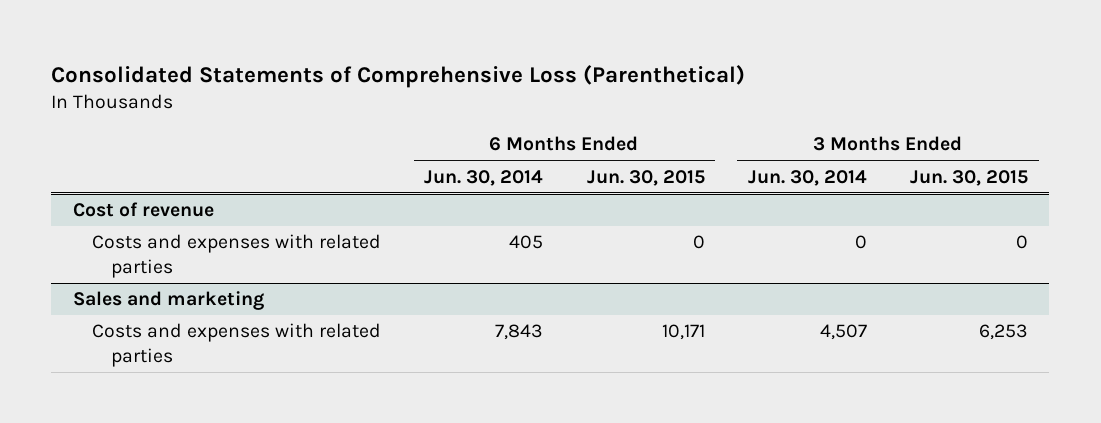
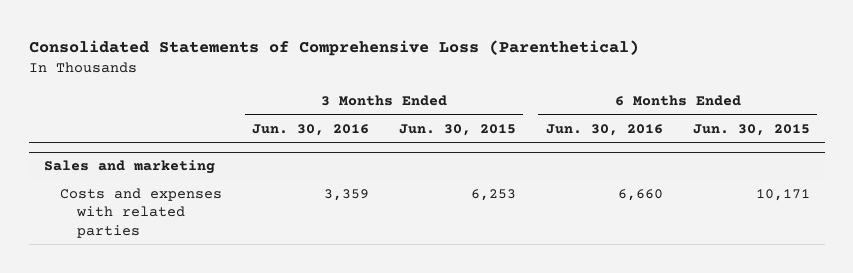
[424,169,544,186] Jun. 30, 2014 -> none
[747,169,867,186] Jun. 30, 2014 -> none
none -> [252,123,370,136] Jun. 30, 2016
none -> [545,123,663,136] Jun. 30, 2016
[72,202,214,218] Cost of revenue -> none
[92,234,382,279] Costs and expenses with related parties -> none

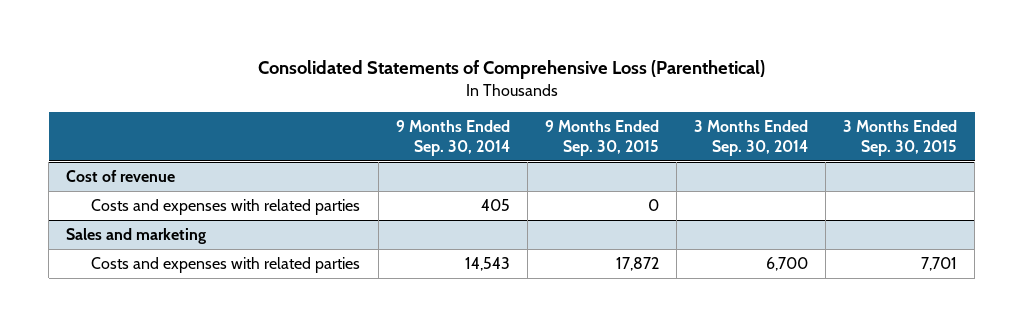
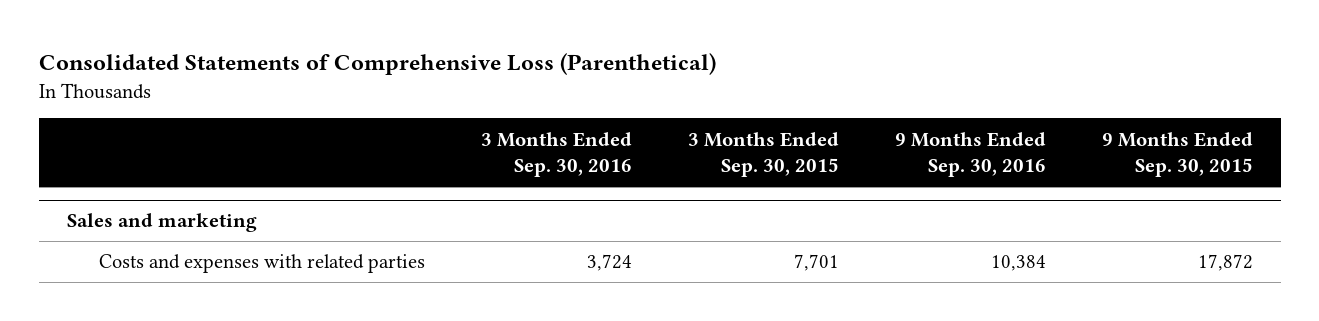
[395,120,510,156] 9 Months Ended Sep. 30, 2014 -> none
[693,120,808,156] 3 Months Ended Sep. 30, 2014 -> none
none -> [480,131,632,178] 3 Months Ended Sep. 30, 2016
none -> [894,131,1046,178] 9 Months Ended Sep. 30, 2016
[66,170,176,183] Cost of revenue -> none
[91,199,361,216] Costs and expenses with related parties -> none

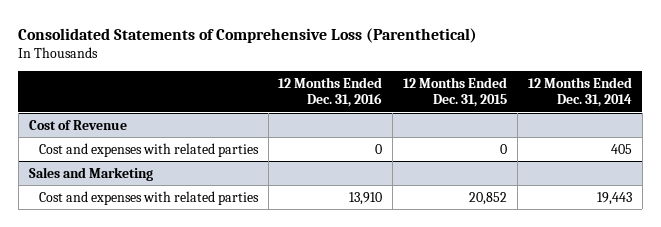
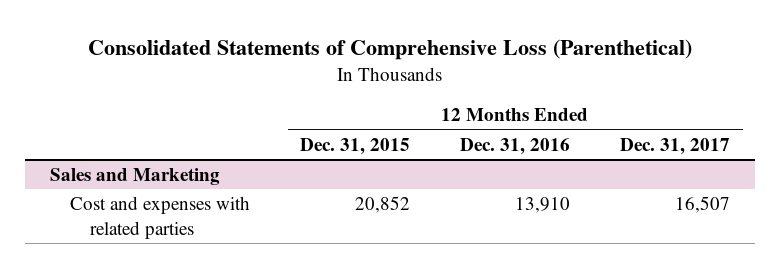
[527,77,632,108] 12 Months Ended Dec. 31, 2014 -> none
none -> [620,137,731,155] Dec. 31, 2017
[28,119,127,130] Cost of Revenue -> none
[38,142,259,157] Cost and expenses with related parties -> none

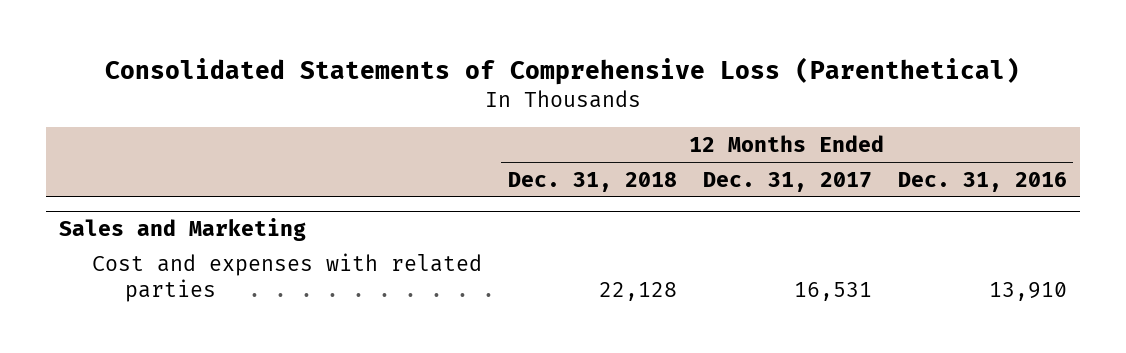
[300,137,411,155] Dec. 31, 2015 -> none
none -> [507,171,677,192] Dec. 31, 2018
[675,196,731,214] 16,507 -> [793,282,872,302] 16,531

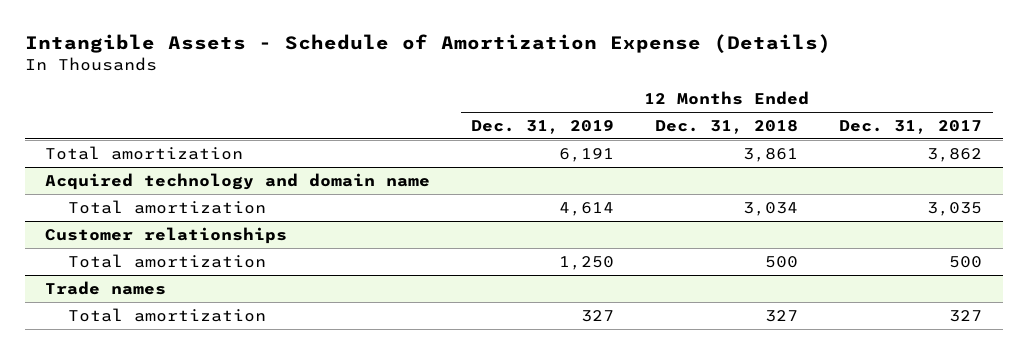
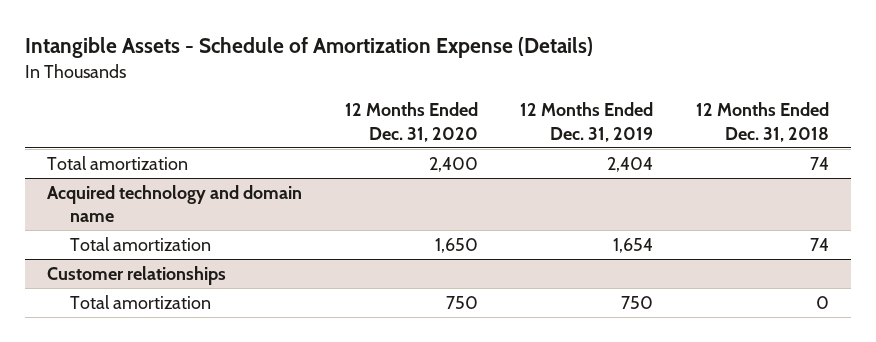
[839,119,983,134] Dec. 31, 2017 -> none
none -> [344,102,478,142] 12 Months Ended Dec. 31, 2020
[559,147,615,162] 6,191 -> [607,156,654,172] 2,404
[743,147,799,162] 3,861 -> [810,156,830,170] 74
[559,201,615,216] 4,614 -> [613,237,654,253] 1,654
[743,201,799,216] 3,034 -> [810,237,830,251] 74
[45,280,167,295] Trade names -> none
[67,307,266,322] Total amortization -> none
[559,255,615,270] 1,250 -> [621,295,654,309] 750
[765,255,799,268] 500 -> [816,295,830,309] 0

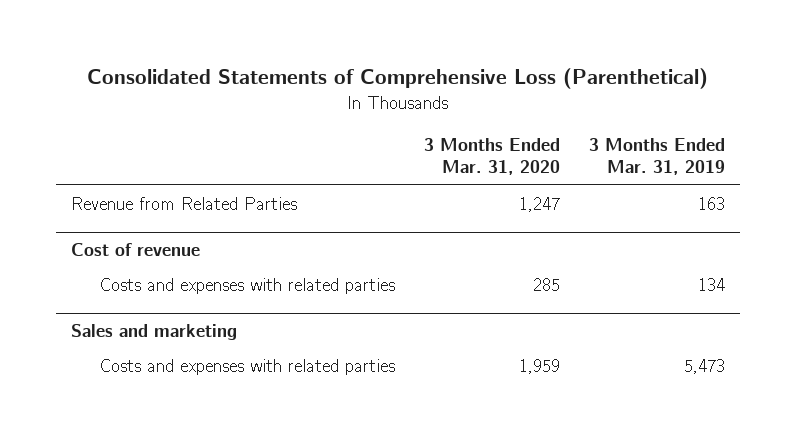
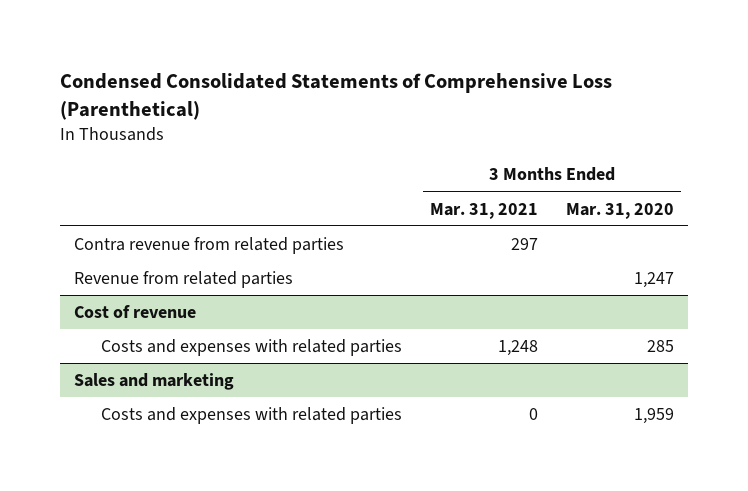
[87,68,709,90] Consolidated Statements of Comprehensive Loss (Parenthetical) -> [60,73,613,120] Condensed Consolidated Statements of Comprehensive Loss (Parenthetical)
[589,137,726,176] 3 Months Ended Mar. 31, 2019 -> none
none -> [430,202,539,219] Mar. 31, 2021
none -> [74,236,345,254] Contra revenue from related parties
[70,196,297,210] Revenue from Related Parties -> [74,270,294,288] Revenue from related parties

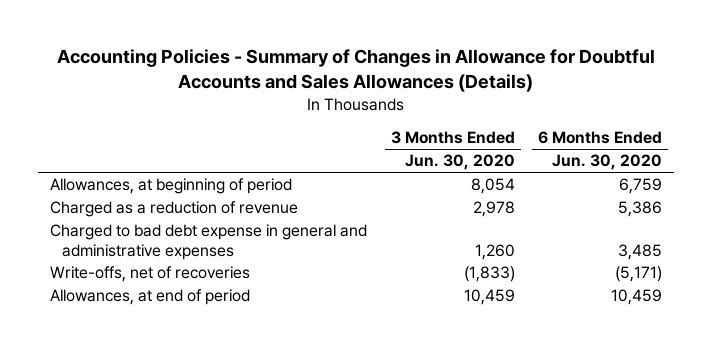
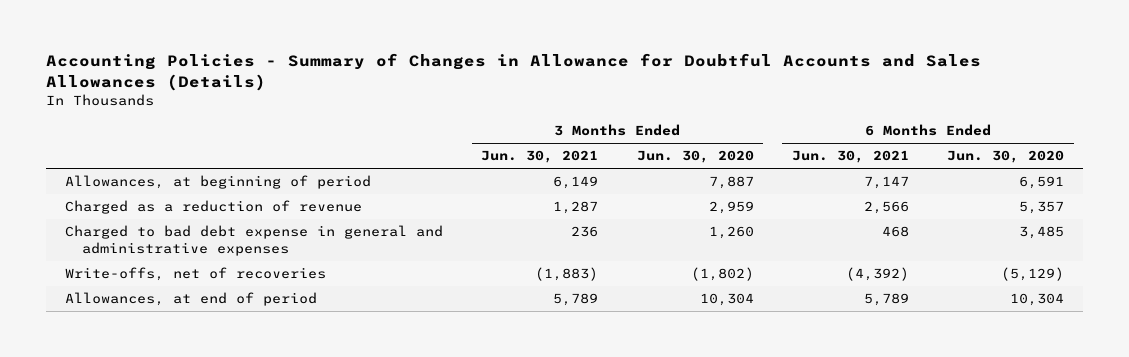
none -> [481,150,599,164] Jun. 30, 2021
none -> [791,150,909,164] Jun. 30, 2021
[470,178,515,195] 8,054 -> [708,176,754,190] 7,887
[619,178,663,195] 6,759 -> [1019,176,1065,190] 6,591
[472,201,515,218] 2,978 -> [708,201,754,215] 2,959
[618,201,663,218] 5,386 -> [1019,201,1065,215] 5,357
[463,266,515,283] (1,833) -> [690,267,754,282] (1,802)
[615,266,663,283] (5,171) -> [1001,267,1065,282] (5,129)
[463,289,515,306] 10,459 -> [699,293,754,307] 10,304
[611,289,663,306] 10,459 -> [1010,293,1065,307] 10,304

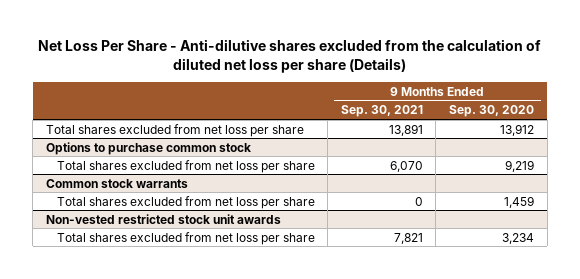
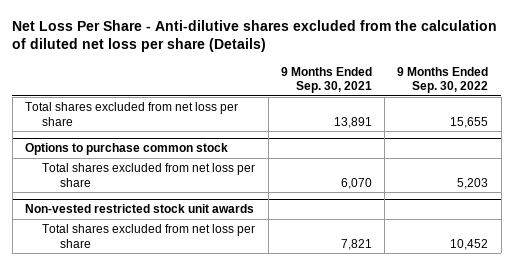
[449,105,535,118] Sep. 30, 2020 -> none
none -> [397,66,489,93] 9 Months Ended Sep. 30, 2022
[45,178,188,188] Common stock warrants -> none
[56,195,315,209] Total shares excluded from net loss per share -> none

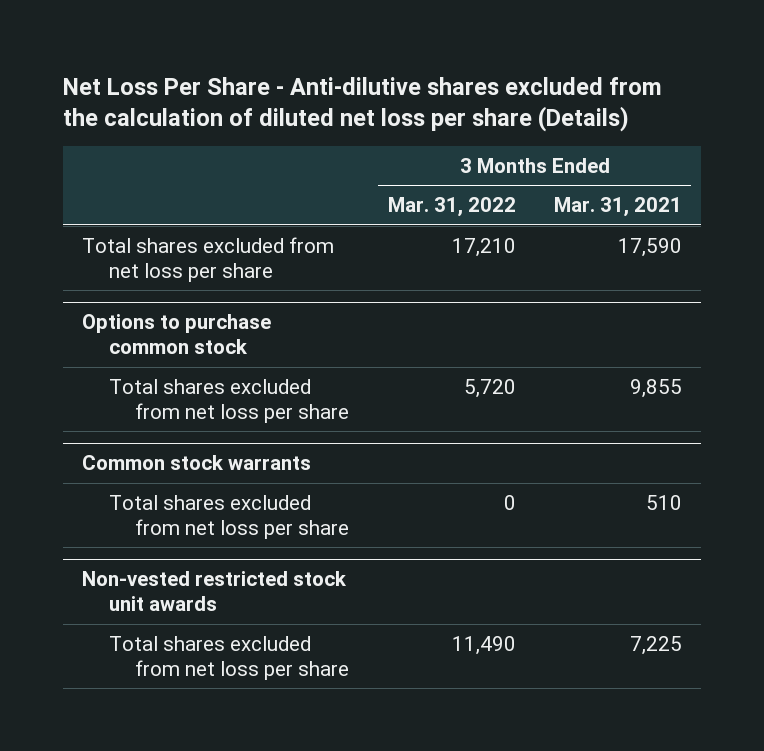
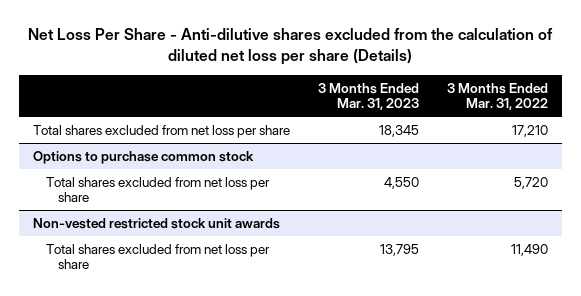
[553,197,682,218] Mar. 31, 2021 -> none
none -> [317,82,419,111] 3 Months Ended Mar. 31, 2023
[82,455,312,471] Common stock warrants -> none
[108,494,350,539] Total shares excluded from net loss per share -> none

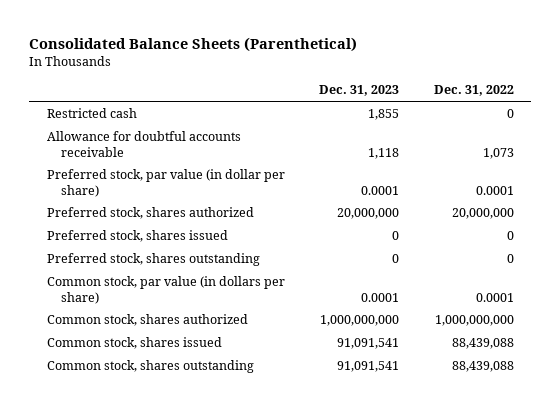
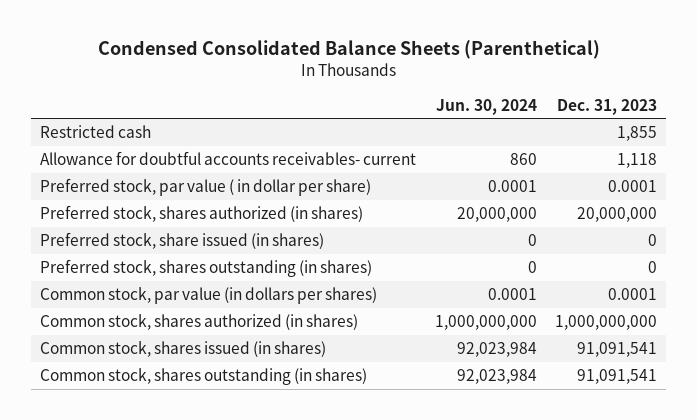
[29,36,358,52] Consolidated Balance Sheets (Parenthetical) -> [97,40,600,60] Condensed Consolidated Balance Sheets (Parenthetical)
[433,85,514,97] Dec. 31, 2022 -> none
none -> [435,98,537,115] Jun. 30, 2024
[46,130,241,157] Allowance for doubtful accounts receivable -> [40,151,417,166] Allowance for doubtful accounts receivables- current
[46,168,285,197] Preferred stock, par value (in dollar per share) -> [40,178,372,197] Preferred stock, par value ( in dollar per share)
[46,206,254,219] Preferred stock, shares authorized -> [40,205,364,223] Preferred stock, shares authorized (in shares)
[46,229,228,242] Preferred stock, shares issued -> [40,232,325,250] Preferred stock, share issued (in shares)
[46,252,260,266] Preferred stock, shares outstanding -> [40,259,373,278] Preferred stock, shares outstanding (in shares)
[46,275,285,304] Common stock, par value (in dollars per share) -> [40,287,378,305] Common stock, par value (in dollars per shares)
[46,313,248,326] Common stock, shares authorized -> [40,314,359,331] Common stock, shares authorized (in shares)
[46,336,222,349] Common stock, shares issued -> [40,341,327,358] Common stock, shares issued (in shares)
[46,359,254,373] Common stock, shares outstanding -> [40,368,368,386] Common stock, shares outstanding (in shares)

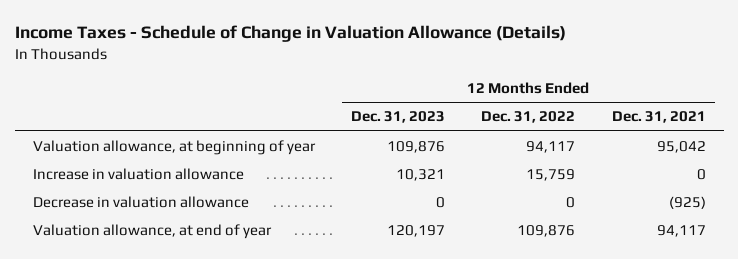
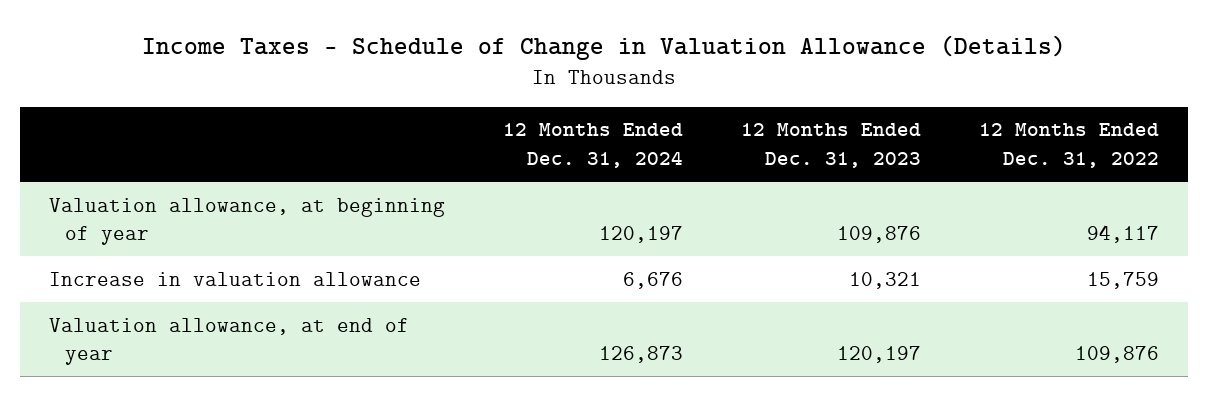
[611,111,706,124] Dec. 31, 2021 -> none
none -> [503,123,684,169] 12 Months Ended Dec. 31, 2024
[32,196,249,209] Decrease in valuation allowance -> none

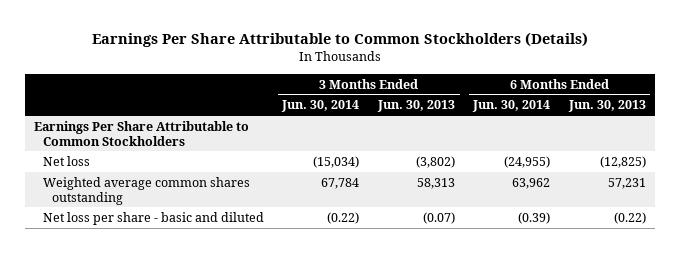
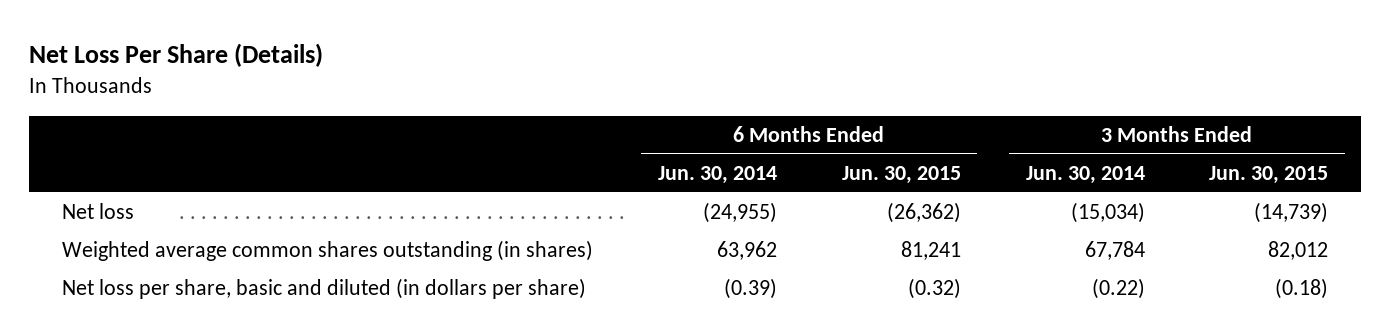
[91,32,588,48] Earnings Per Share Attributable to Common Stockholders (Details) -> [29,43,324,68] Net Loss Per Share (Details)
[376,100,455,113] Jun. 30, 2013 -> none
[567,100,646,113] Jun. 30, 2013 -> none
none -> [841,166,961,185] Jun. 30, 2015
none -> [1209,166,1329,185] Jun. 30, 2015
[34,120,250,146] Earnings Per Share Attributable to Common Stockholders -> none
[43,176,251,205] Weighted average common shares outstanding -> [61,240,593,262] Weighted average common shares outstanding (in shares)
[43,211,265,225] Net loss per share - basic and diluted -> [61,278,586,300] Net loss per share, basic and diluted (in dollars per share)

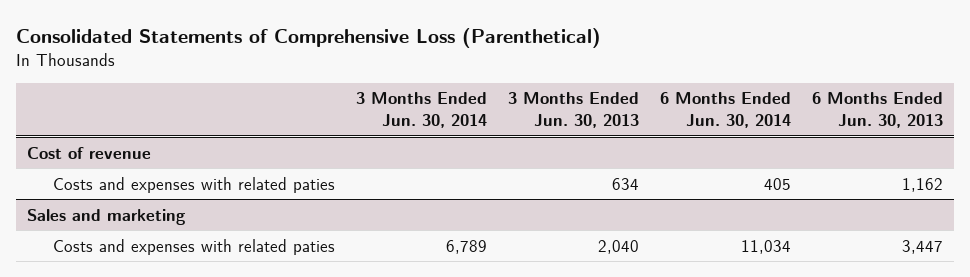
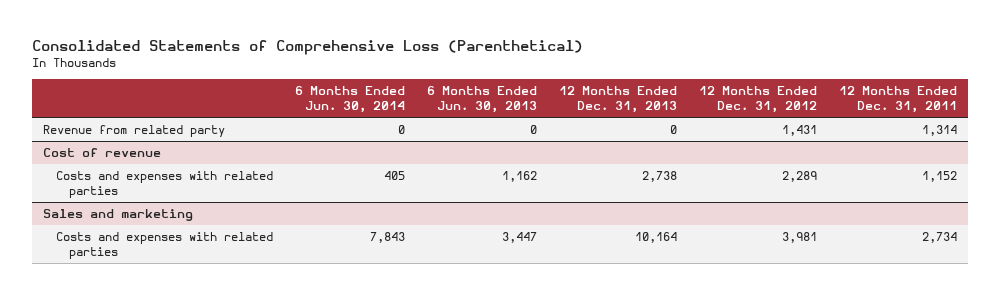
[356,92,488,129] 3 Months Ended Jun. 30, 2014 -> none
[508,92,640,129] 3 Months Ended Jun. 30, 2013 -> none
none -> [558,86,677,114] 12 Months Ended Dec. 31, 2013
none -> [698,86,817,114] 12 Months Ended Dec. 31, 2012
none -> [838,86,957,114] 12 Months Ended Dec. 31, 2011
none -> [43,125,226,138] Revenue from related party
[52,176,335,193] Costs and expenses with related paties -> [56,171,274,199] Costs and expenses with related parties
[52,238,335,255] Costs and expenses with related paties -> [56,232,274,260] Costs and expenses with related parties
[741,239,792,254] 11,034 -> [369,232,405,244] 7,843

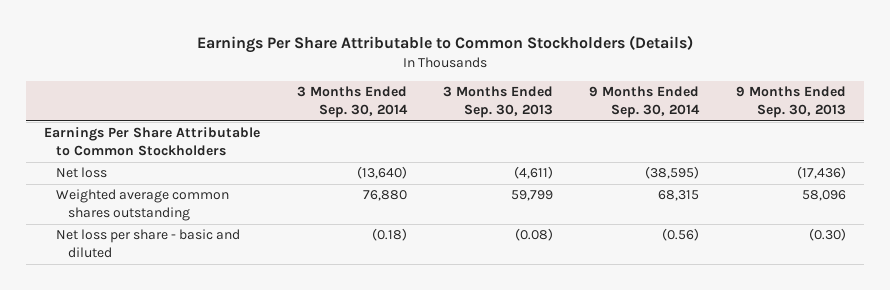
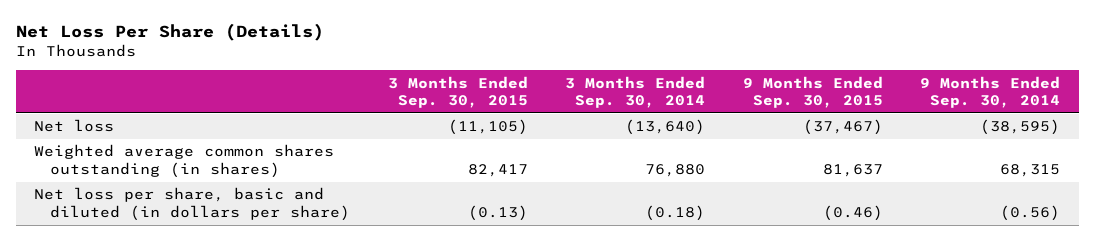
[197,35,694,54] Earnings Per Share Attributable to Common Stockholders (Details) -> [15,23,324,42] Net Loss Per Share (Details)
[443,86,554,119] 3 Months Ended Sep. 30, 2013 -> none
[735,86,846,119] 9 Months Ended Sep. 30, 2013 -> none
none -> [387,75,528,109] 3 Months Ended Sep. 30, 2015
none -> [742,75,883,109] 9 Months Ended Sep. 30, 2015
[44,127,261,157] Earnings Per Share Attributable to Common Stockholders -> none
[56,189,230,222] Weighted average common shares outstanding -> [34,144,335,179] Weighted average common shares outstanding (in shares)
[56,229,241,259] Net loss per share - basic and diluted -> [34,187,351,222] Net loss per share, basic and diluted (in dollars per share)

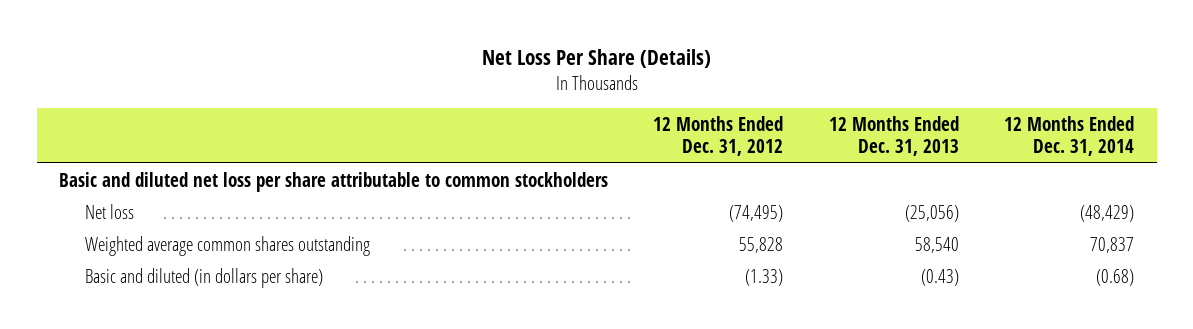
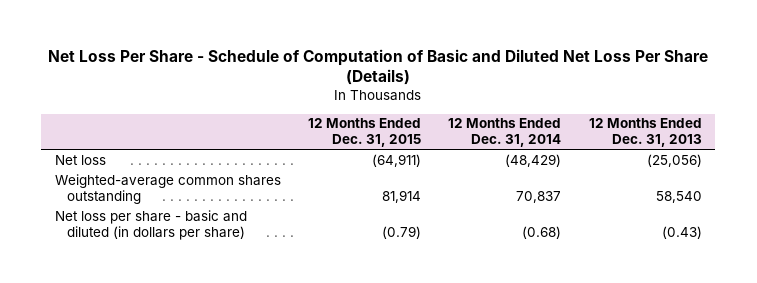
[481,49,711,69] Net Loss Per Share (Details) -> [48,48,709,86] Net Loss Per Share - Schedule of Computation of Basic and Diluted Net Loss Per Share (Details)
[653,115,784,157] 12 Months Ended Dec. 31, 2012 -> none
none -> [308,118,422,148] 12 Months Ended Dec. 31, 2015
[59,171,609,192] Basic and diluted net loss per share attributable to common stockholders -> none
[84,235,370,256] Weighted average common shares outstanding -> [54,173,281,204] Weighted-average common shares outstanding
[84,267,323,288] Basic and diluted (in dollars per share) -> [54,209,247,240] Net loss per share - basic and diluted (in dollars per share)

